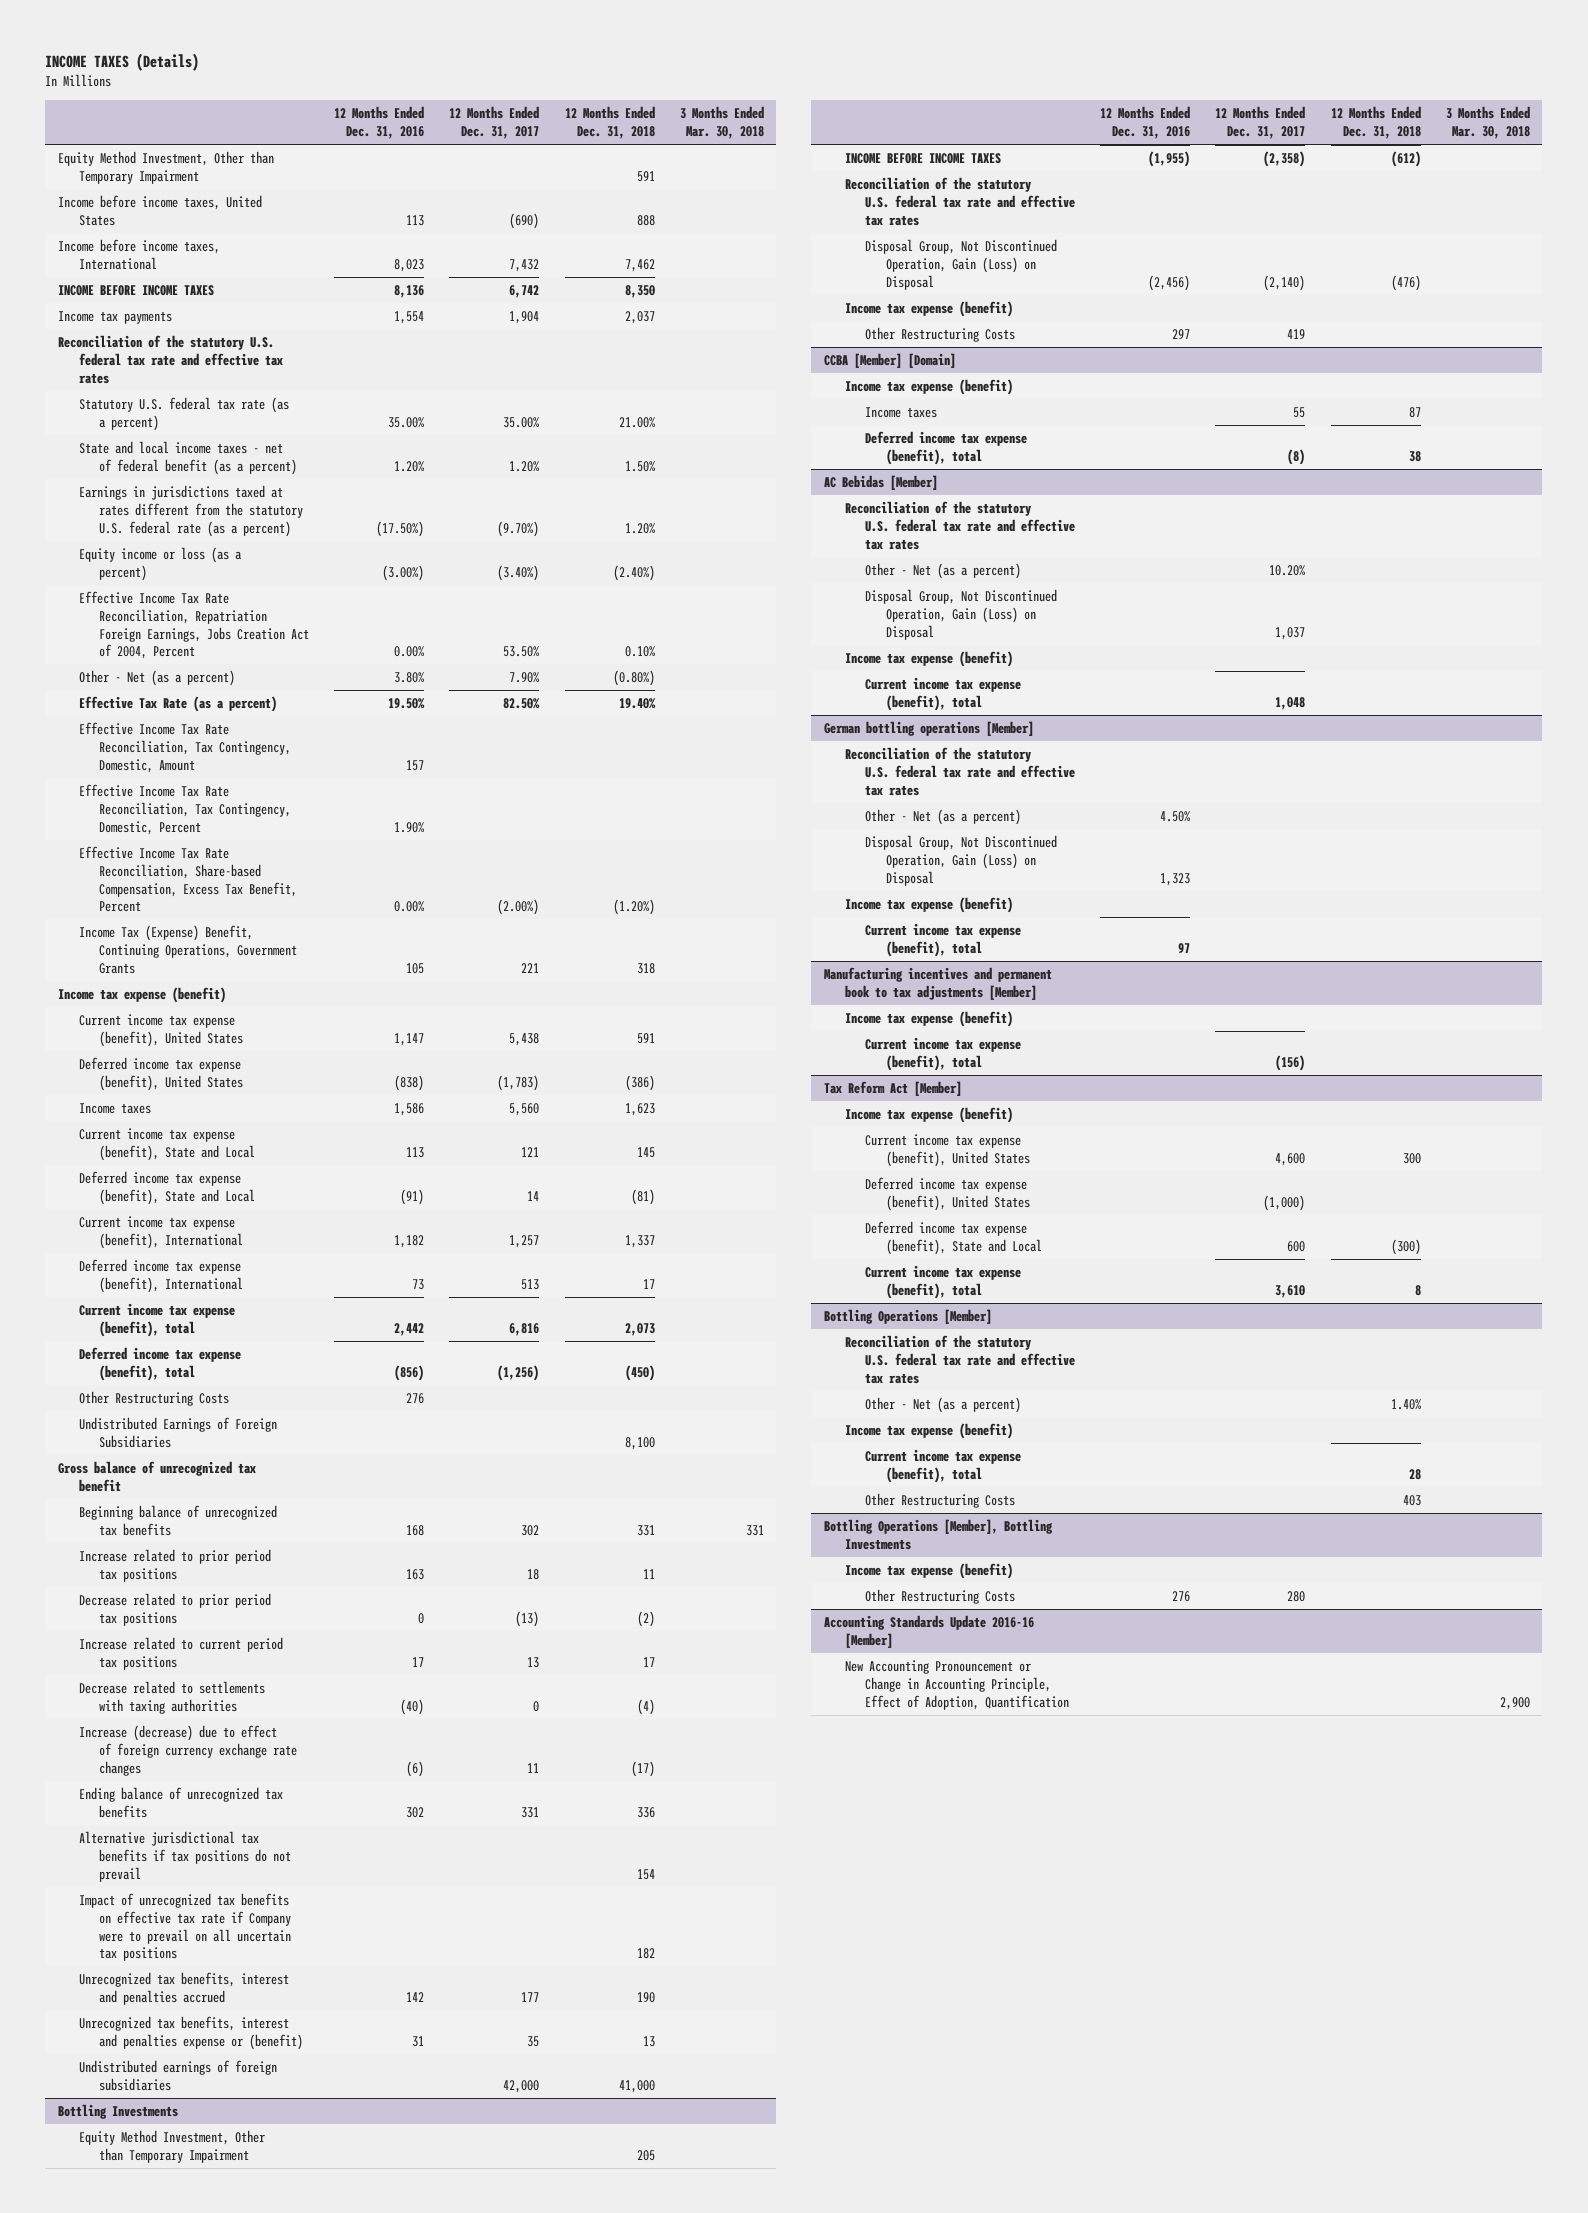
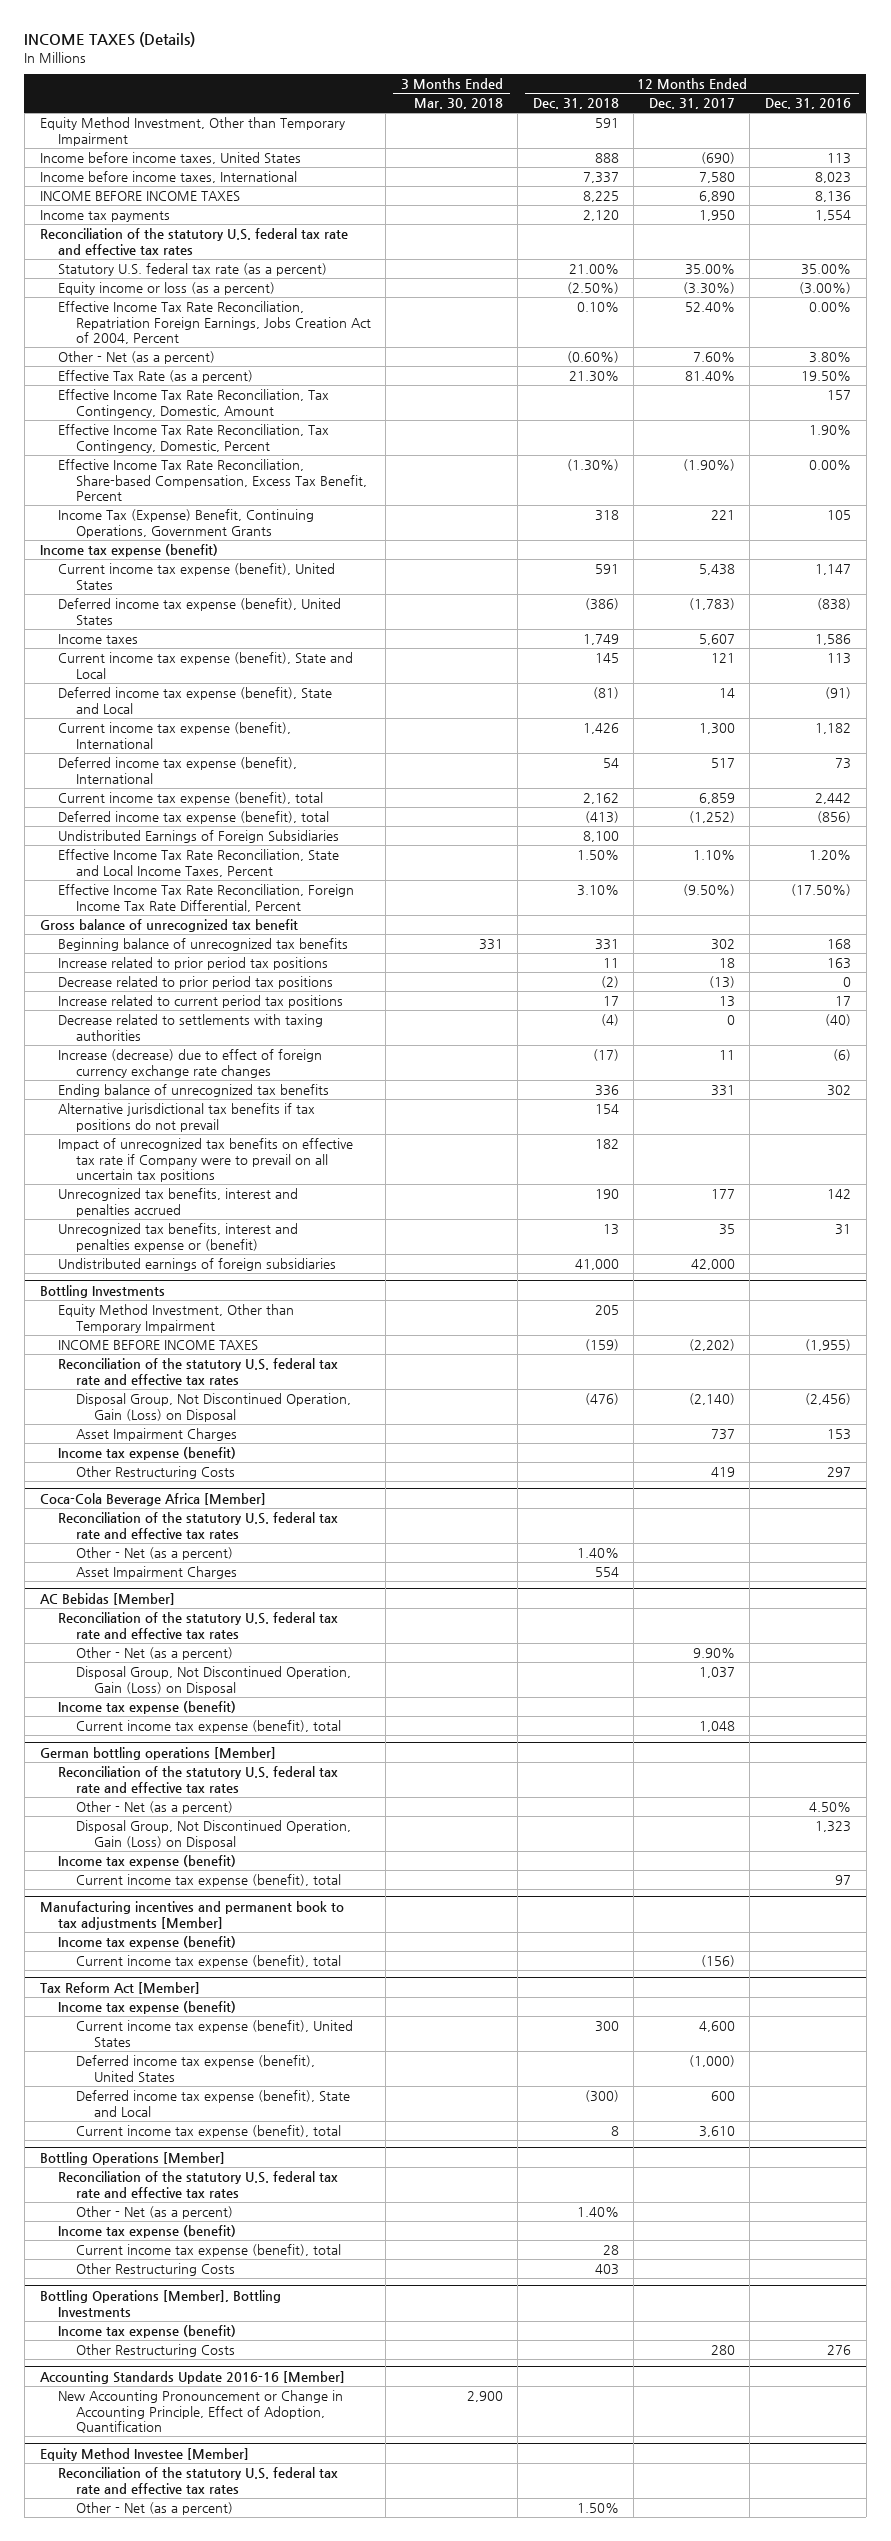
[509,258,540,272] 7,432 -> [698,171,735,183] 7,580
[624,258,655,272] 7,462 -> [582,171,619,183] 7,337
[509,284,540,298] 6,742 -> [698,190,735,202] 6,890
[624,284,655,298] 8,350 -> [582,190,619,202] 8,225
[509,310,540,324] 1,904 -> [698,209,735,221] 1,950
[624,310,655,324] 2,037 -> [582,209,619,221] 2,120
[78,440,298,475] State and local income taxes - net of federal benefit (as a percent) -> none
[78,484,304,537] Earnings in jurisdictions taxed at rates different from the statutory U.S. federal rate (as a percent) -> none
[497,564,540,581] (3.40%) -> [682,281,735,294] (3.30%)
[612,564,655,581] (2.40%) -> [566,281,619,294] (2.50%)
[503,646,540,658] 53.50% -> [684,301,735,312] 52.40%
[509,671,540,683] 7.90% -> [692,351,735,362] 7.60%
[612,669,655,686] (0.80%) -> [566,350,619,363] (0.60%)
[503,697,541,709] 82.50% -> [684,370,735,381] 81.40%
[618,697,656,709] 19.40% -> [568,370,619,382] 21.30%
[497,899,540,916] (2.00%) -> [682,458,735,471] (1.90%)
[612,899,655,916] (1.20%) -> [566,458,619,471] (1.30%)
[509,1102,540,1116] 5,560 -> [698,633,735,645] 5,607
[624,1102,655,1116] 1,623 -> [582,633,619,645] 1,749
[78,1390,229,1406] Other Restructuring Costs -> none
[509,1234,540,1248] 1,257 -> [698,722,735,734] 1,300
[624,1234,655,1248] 1,337 -> [582,722,619,734] 1,426
[521,1278,540,1290] 513 -> [710,757,735,768] 517
[642,1278,655,1289] 17 -> [602,757,619,768] 54
[509,1322,540,1336] 6,816 -> [698,792,735,804] 6,859
[624,1322,655,1336] 2,073 -> [582,792,619,804] 2,162
[497,1364,540,1381] (1,256) -> [688,810,735,823] (1,252)
[624,1364,655,1381] (450) -> [584,810,619,823] (413)
none -> [57,848,339,877] Effective Income Tax Rate Reconciliation, State and Local Income Taxes, Percent
none -> [57,883,354,912] Effective Income Tax Rate Reconciliation, Foreign Income Tax Rate Differential, Percent
[1263,150,1306,167] (2,358) -> [688,1338,735,1351] (2,202)
[1390,150,1421,167] (612) -> [584,1338,619,1351] (159)
none -> [75,1427,237,1441] Asset Impairment Charges
[823,352,956,368] CCBA [Member] [Domain] -> none
[844,378,1013,395] Income tax expense (benefit) -> none
[865,406,938,418] Income taxes -> none
[865,430,1028,465] Deferred income tax expense (benefit), total -> none
none -> [39,1492,266,1506] Coca-Cola Beverage Africa [Member]
none -> [57,1511,338,1539] Reconciliation of the statutory U.S. federal tax rate and effective tax rates
none -> [75,1546,233,1560] Other - Net (as a percent)
none -> [75,1565,237,1579] Asset Impairment Charges
[1269,564,1306,576] 10.20% -> [692,1647,735,1658] 9.90%
none -> [39,2447,249,2461] Equity Method Investee [Member]
none -> [57,2466,338,2494] Reconciliation of the statutory U.S. federal tax rate and effective tax rates
none -> [75,2501,233,2515] Other - Net (as a percent)

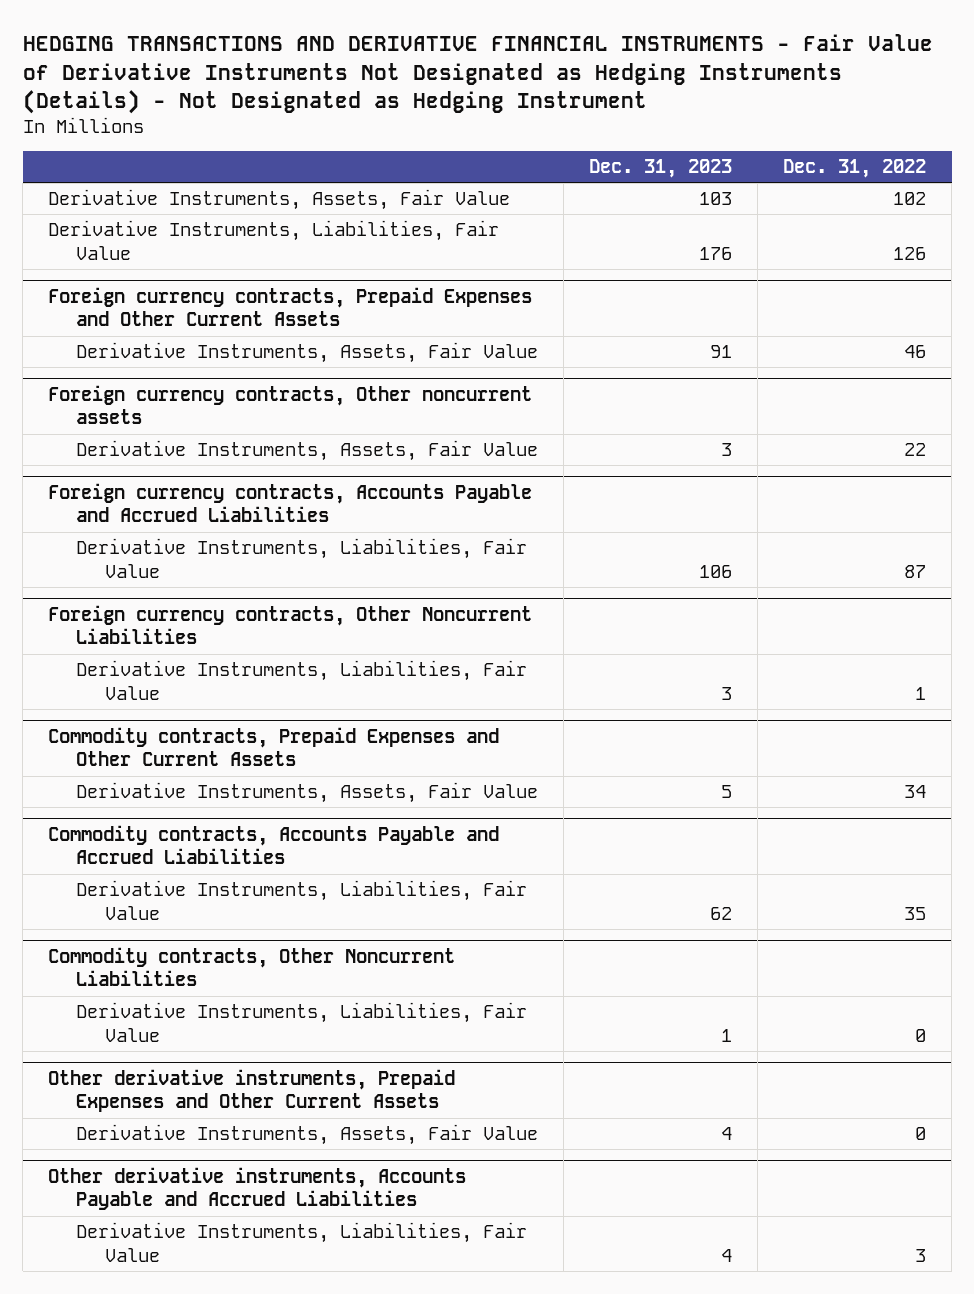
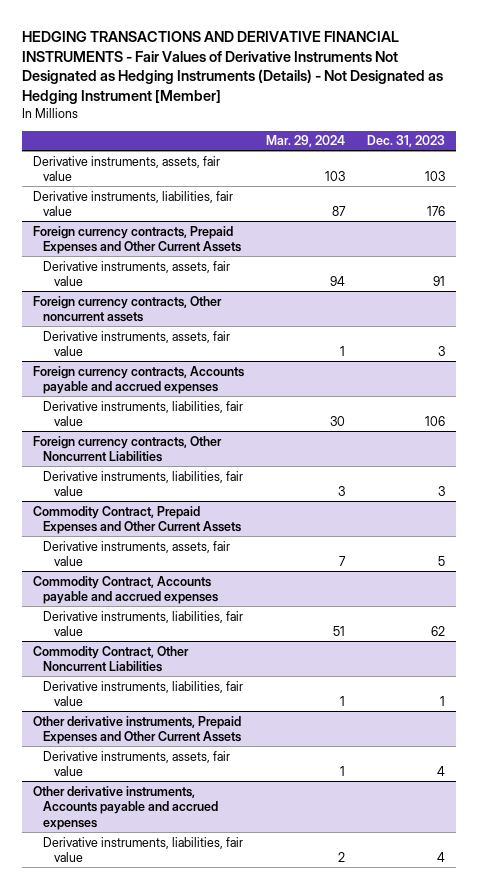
[22,34,933,115] HEDGING TRANSACTIONS AND DERIVATIVE FINANCIAL INSTRUMENTS - Fair Value of Derivative Instruments Not Designated as Hedging Instruments (Details) - Not Designated as Hedging Instrument -> [22,30,444,104] HEDGING TRANSACTIONS AND DERIVATIVE FINANCIAL INSTRUMENTS - Fair Values of Derivative Instruments Not Designated as Hedging Instruments (Details) - Not Designated as Hedging Instrument [Member]
[783,159,927,179] Dec. 31, 2022 -> none
none -> [266,135,346,148] Mar. 29, 2024
[48,188,511,210] Derivative Instruments, Assets, Fair Value -> [33,155,221,182] Derivative instruments, assets, fair value
[48,219,500,260] Derivative Instruments, Liabilities, Fair Value -> [33,190,234,217] Derivative instruments, liabilities, fair value
[76,341,539,363] Derivative Instruments, Assets, Fair Value -> [43,260,231,287] Derivative instruments, assets, fair value
[76,439,539,461] Derivative Instruments, Assets, Fair Value -> [43,330,231,357] Derivative instruments, assets, fair value
[48,482,533,523] Foreign currency contracts, Accounts Payable and Accrued Liabilities -> [33,365,245,395] Foreign currency contracts, Accounts payable and accrued expenses
[76,537,528,578] Derivative Instruments, Liabilities, Fair Value -> [43,400,244,427] Derivative instruments, liabilities, fair value
[76,659,528,700] Derivative Instruments, Liabilities, Fair Value -> [43,470,244,497] Derivative instruments, liabilities, fair value
[48,726,500,767] Commodity contracts, Prepaid Expenses and Other Current Assets -> [33,505,242,535] Commodity Contract, Prepaid Expenses and Other Current Assets
[76,781,539,803] Derivative Instruments, Assets, Fair Value -> [43,540,231,567] Derivative instruments, assets, fair value
[48,824,500,865] Commodity contracts, Accounts Payable and Accrued Liabilities -> [33,575,219,605] Commodity Contract, Accounts payable and accrued expenses
[76,879,528,920] Derivative Instruments, Liabilities, Fair Value -> [43,610,244,637] Derivative instruments, liabilities, fair value
[48,946,456,987] Commodity contracts, Other Noncurrent Liabilities -> [33,645,190,673] Commodity Contract, Other Noncurrent Liabilities
[76,1001,528,1042] Derivative Instruments, Liabilities, Fair Value -> [43,680,244,707] Derivative instruments, liabilities, fair value
[76,1123,539,1145] Derivative Instruments, Assets, Fair Value -> [43,750,231,777] Derivative instruments, assets, fair value
[48,1166,467,1211] Other derivative instruments, Accounts Payable and Accrued Liabilities -> [33,785,219,830] Other derivative instruments, Accounts payable and accrued expenses
[76,1221,528,1262] Derivative Instruments, Liabilities, Fair Value -> [43,836,244,863] Derivative instruments, liabilities, fair value

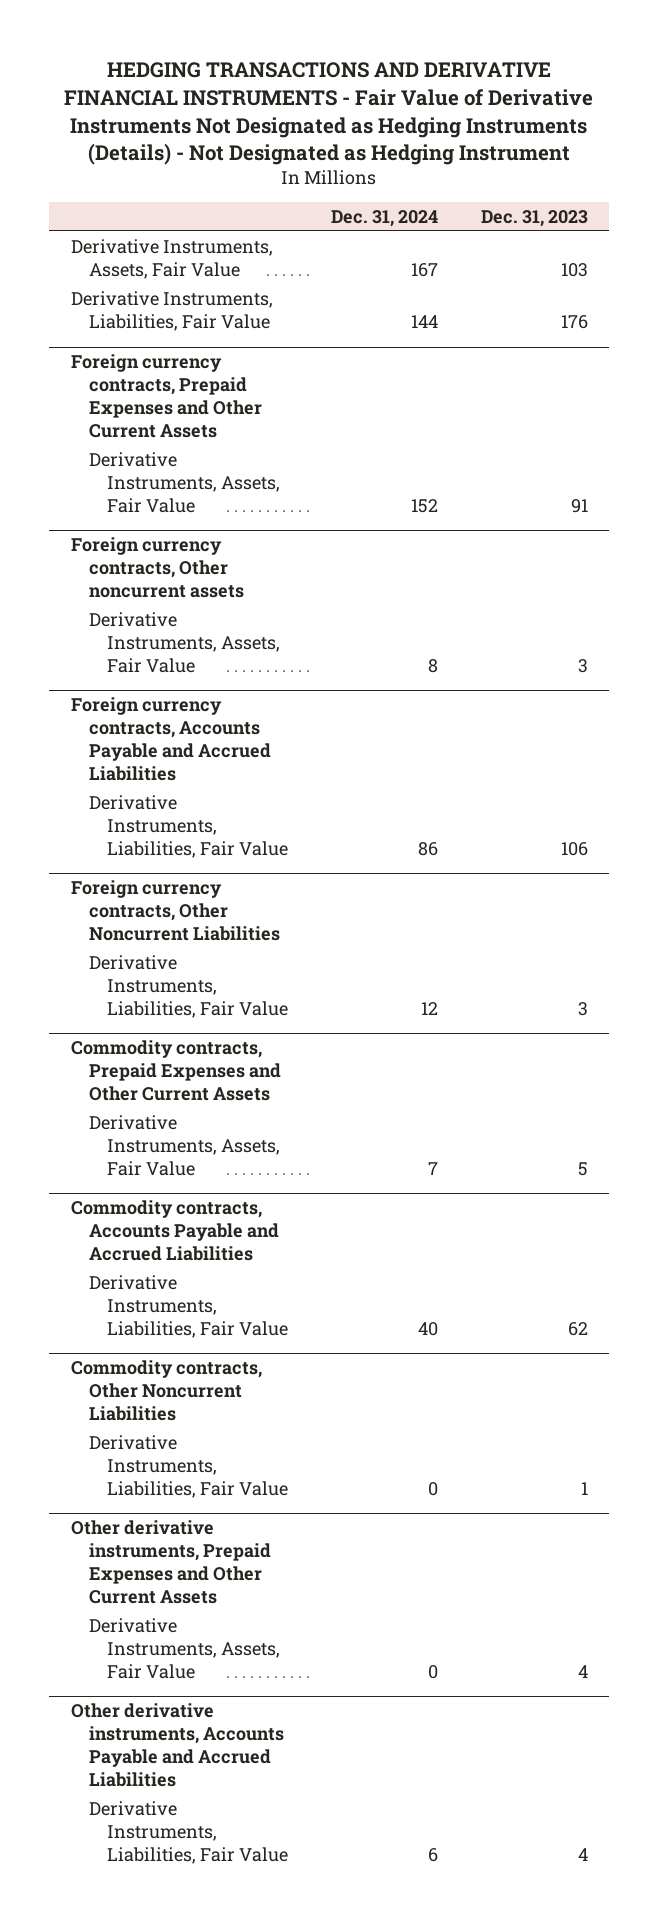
[22,30,444,104] HEDGING TRANSACTIONS AND DERIVATIVE FINANCIAL INSTRUMENTS - Fair Values of Derivative Instruments Not Designated as Hedging Instruments (Details) - Not Designated as Hedging Instrument [Member] -> [64,62,594,166] HEDGING TRANSACTIONS AND DERIVATIVE FINANCIAL INSTRUMENTS - Fair Value of Derivative Instruments Not Designated as Hedging Instruments (Details) - Not Designated as Hedging Instrument
[266,135,346,148] Mar. 29, 2024 -> none
none -> [330,209,438,227] Dec. 31, 2024
[33,155,221,182] Derivative instruments, assets, fair value -> [70,238,273,279] Derivative Instruments, Assets, Fair Value
[33,190,234,217] Derivative instruments, liabilities, fair value -> [70,290,273,331] Derivative Instruments, Liabilities, Fair Value
[43,260,231,287] Derivative instruments, assets, fair value -> [88,451,281,513] Derivative Instruments, Assets, Fair Value
[43,330,231,357] Derivative instruments, assets, fair value -> [88,611,281,673] Derivative Instruments, Assets, Fair Value
[33,365,245,395] Foreign currency contracts, Accounts payable and accrued expenses -> [70,697,271,782] Foreign currency contracts, Accounts Payable and Accrued Liabilities
[43,400,244,427] Derivative instruments, liabilities, fair value -> [88,794,289,858] Derivative Instruments, Liabilities, Fair Value
[43,470,244,497] Derivative instruments, liabilities, fair value -> [88,954,289,1018] Derivative Instruments, Liabilities, Fair Value
[33,505,242,535] Commodity Contract, Prepaid Expenses and Other Current Assets -> [70,1040,281,1102] Commodity contracts, Prepaid Expenses and Other Current Assets
[43,540,231,567] Derivative instruments, assets, fair value -> [88,1114,281,1176] Derivative Instruments, Assets, Fair Value
[33,575,219,605] Commodity Contract, Accounts payable and accrued expenses -> [70,1200,279,1262] Commodity contracts, Accounts Payable and Accrued Liabilities
[43,610,244,637] Derivative instruments, liabilities, fair value -> [88,1274,289,1338] Derivative Instruments, Liabilities, Fair Value
[33,645,190,673] Commodity Contract, Other Noncurrent Liabilities -> [70,1360,262,1422] Commodity contracts, Other Noncurrent Liabilities
[43,680,244,707] Derivative instruments, liabilities, fair value -> [88,1434,289,1498] Derivative Instruments, Liabilities, Fair Value
[43,750,231,777] Derivative instruments, assets, fair value -> [88,1617,281,1679] Derivative Instruments, Assets, Fair Value
[33,785,219,830] Other derivative instruments, Accounts payable and accrued expenses -> [70,1703,284,1788] Other derivative instruments, Accounts Payable and Accrued Liabilities
[43,836,244,863] Derivative instruments, liabilities, fair value -> [88,1800,289,1864] Derivative Instruments, Liabilities, Fair Value

